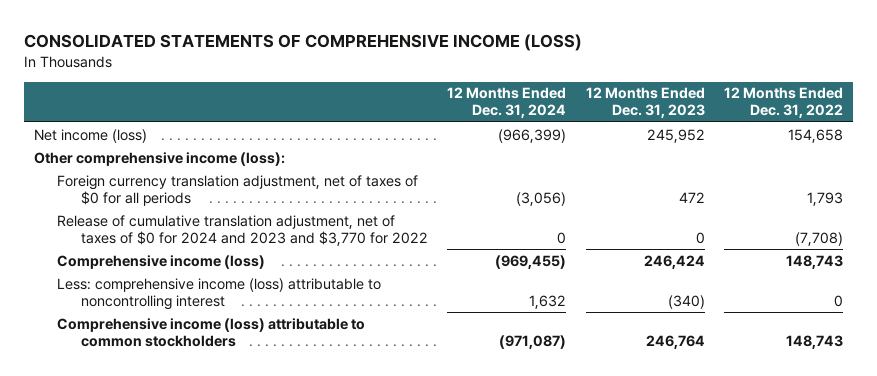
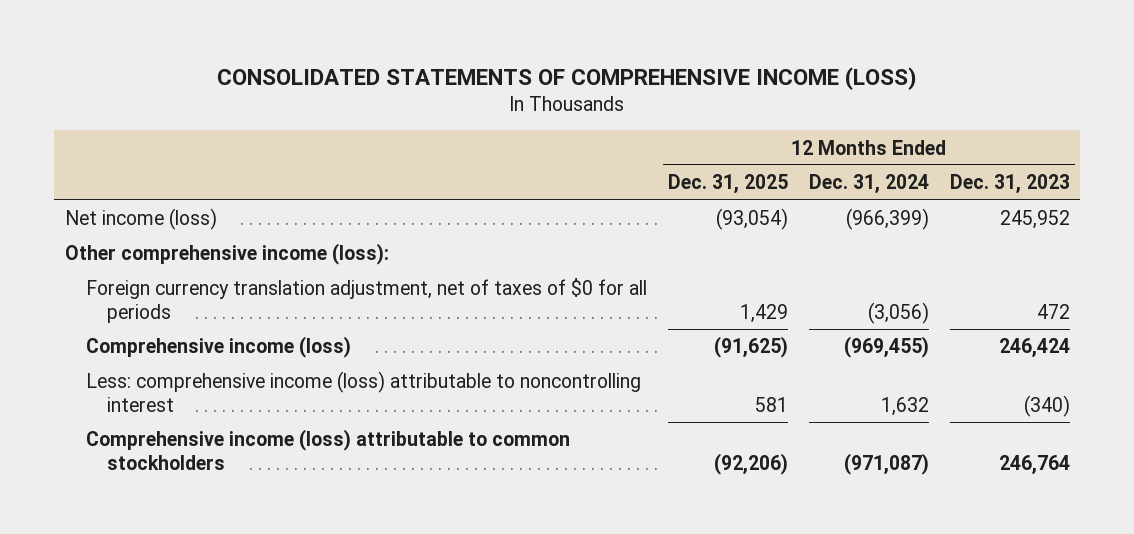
[724,87,844,119] 12 Months Ended Dec. 31, 2022 -> none
none -> [667,174,788,195] Dec. 31, 2025
[57,214,428,246] Release of cumulative translation adjustment, net of taxes of $0 for 2024 and 2023 and $3,770 for 2022 -> none

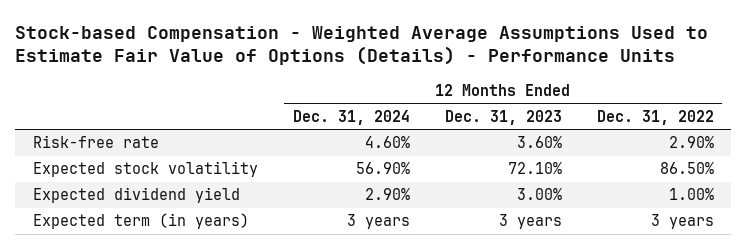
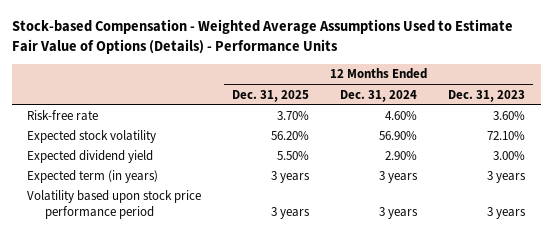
[596,109,714,125] Dec. 31, 2022 -> none
none -> [232,89,310,102] Dec. 31, 2025
none -> [27,190,202,220] Volatility based upon stock price performance period

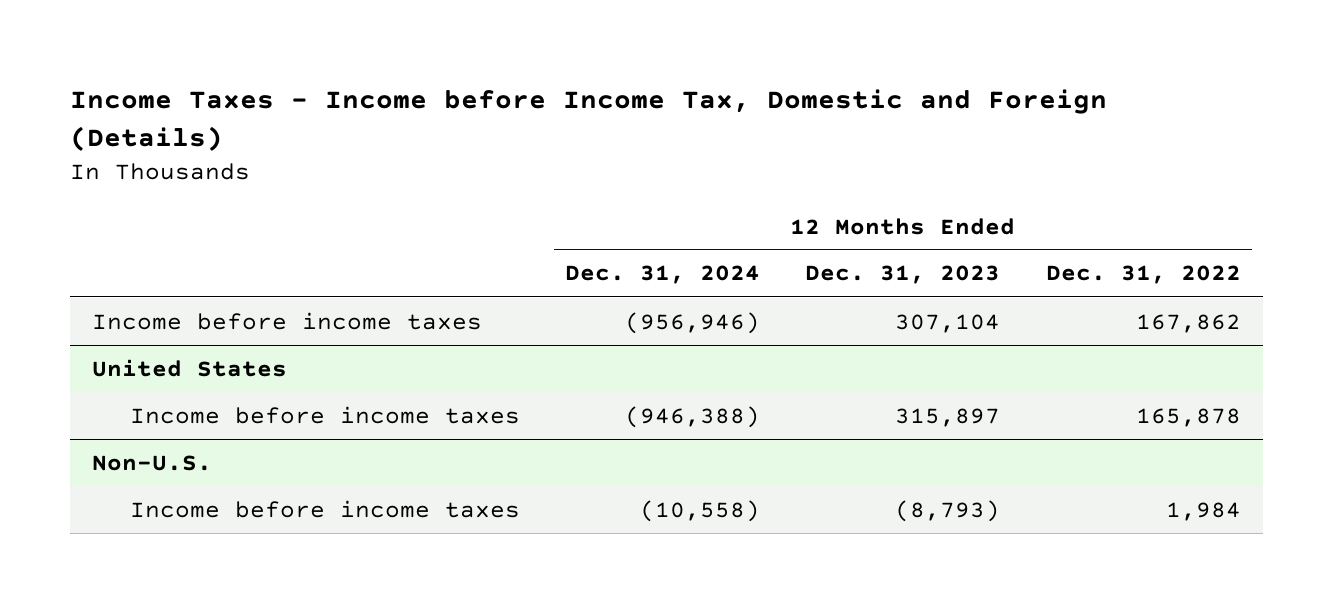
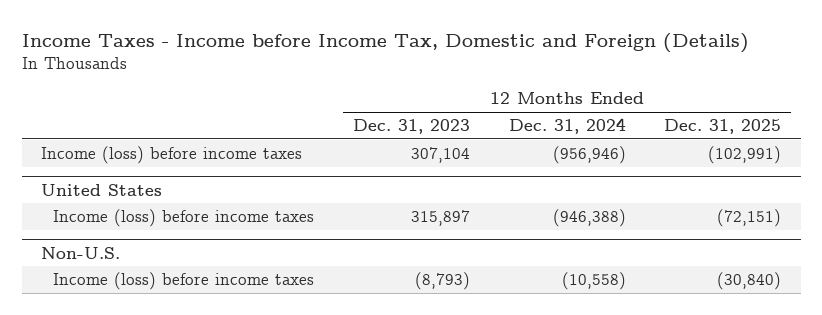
[1045,265,1241,285] Dec. 31, 2022 -> none
none -> [664,118,782,134] Dec. 31, 2025
[92,311,483,330] Income before income taxes -> [41,145,303,164] Income (loss) before income taxes
[129,405,520,424] Income before income taxes -> [53,208,315,227] Income (loss) before income taxes
[129,499,520,518] Income before income taxes -> [53,271,315,290] Income (loss) before income taxes

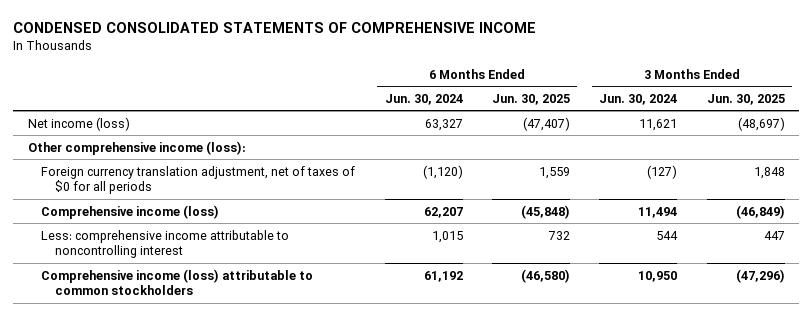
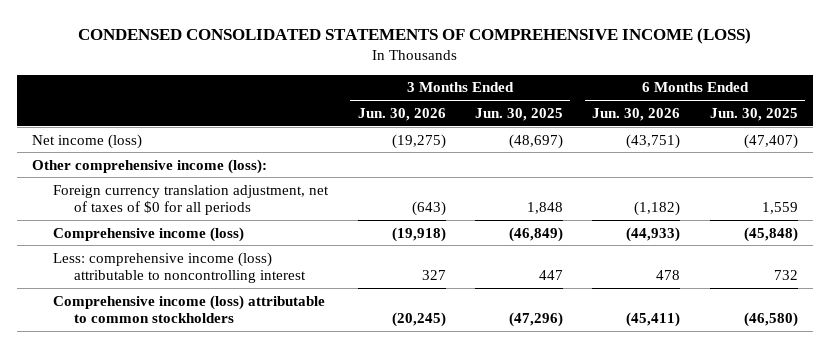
[12,21,536,33] CONDENSED CONSOLIDATED STATEMENTS OF COMPREHENSIVE INCOME -> [77,27,751,44] CONDENSED CONSOLIDATED STATEMENTS OF COMPREHENSIVE INCOME (LOSS)
[384,93,463,105] Jun. 30, 2024 -> none
[599,93,678,105] Jun. 30, 2024 -> none
none -> [357,107,446,121] Jun. 30, 2026
none -> [592,107,681,121] Jun. 30, 2026
[41,229,290,259] Less: comprehensive income attributable to noncontrolling interest -> [53,251,307,284] Less: comprehensive income (loss) attributable to noncontrolling interest

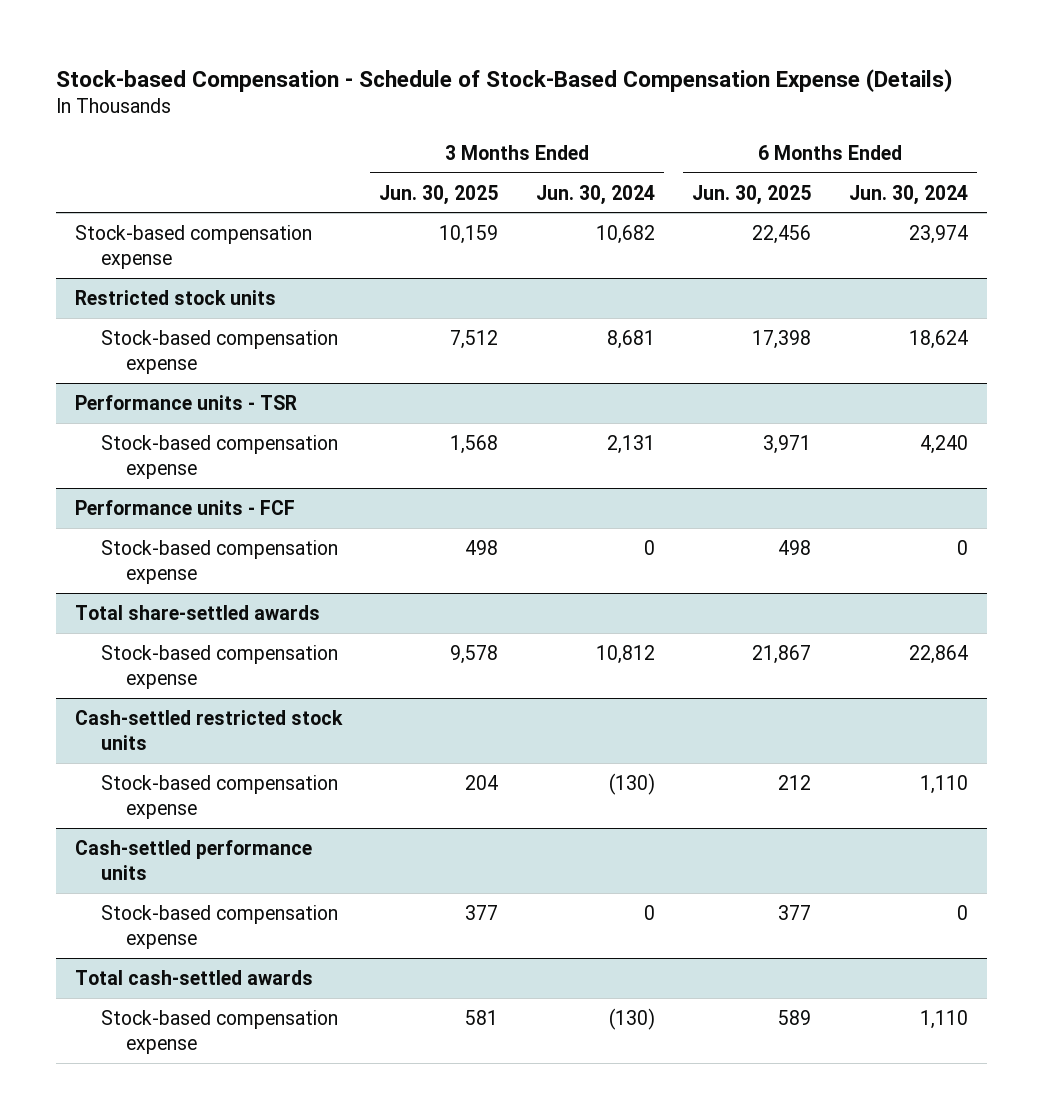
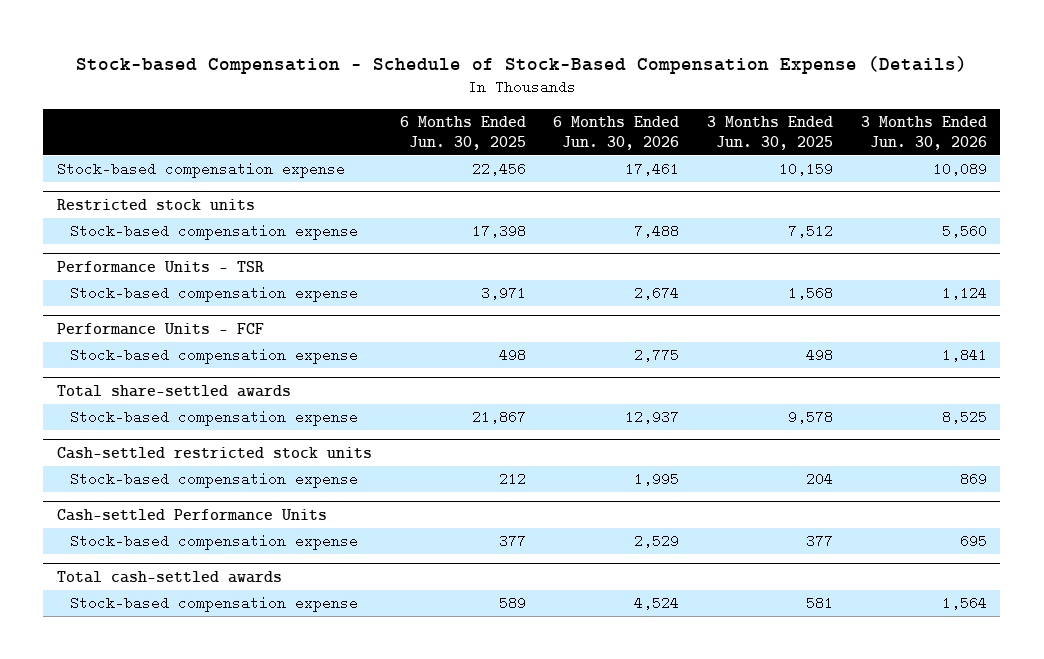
[535,184,655,205] Jun. 30, 2024 -> none
[849,184,969,205] Jun. 30, 2024 -> none
none -> [553,116,680,150] 6 Months Ended Jun. 30, 2026
none -> [860,116,987,150] 3 Months Ended Jun. 30, 2026
[74,394,297,410] Performance units - TSR -> [57,260,265,273] Performance Units - TSR
[74,499,295,515] Performance units - FCF -> [57,322,265,335] Performance Units - FCF
[74,839,312,880] Cash-settled performance units -> [57,508,328,521] Cash-settled Performance Units

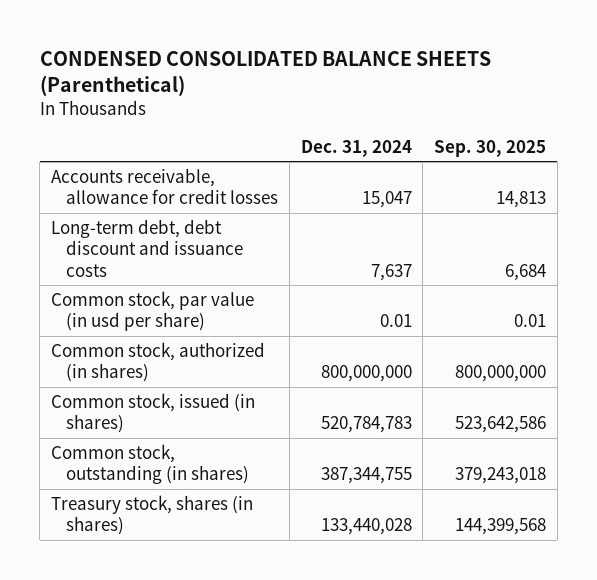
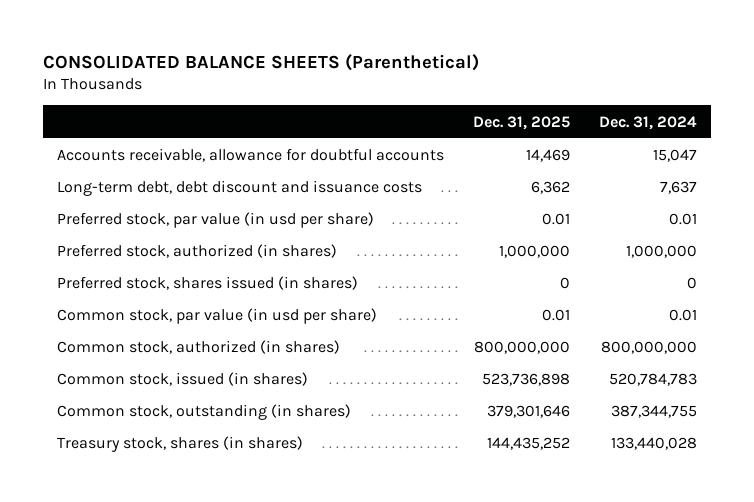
[39,51,491,97] CONDENSED CONSOLIDATED BALANCE SHEETS (Parenthetical) -> [42,53,479,71] CONSOLIDATED BALANCE SHEETS (Parenthetical)
[434,140,547,158] Sep. 30, 2025 -> none
none -> [472,115,570,130] Dec. 31, 2025
[50,167,279,205] Accounts receivable, allowance for credit losses -> [56,148,444,163] Accounts receivable, allowance for doubtful accounts
none -> [56,212,374,229] Preferred stock, par value (in usd per share)
none -> [56,244,337,259] Preferred stock, authorized (in shares)
none -> [56,276,358,291] Preferred stock, shares issued (in shares)

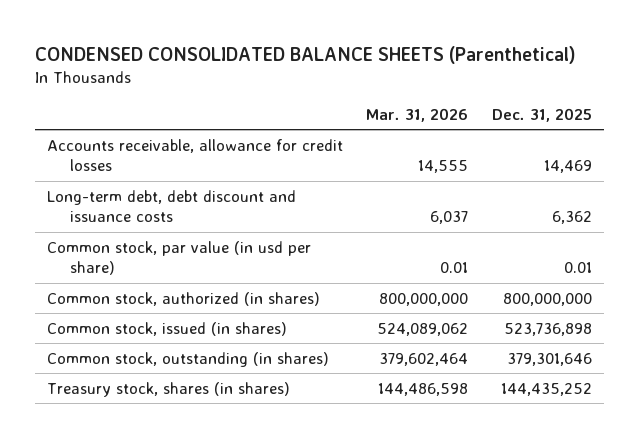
[42,53,479,71] CONSOLIDATED BALANCE SHEETS (Parenthetical) -> [35,45,577,64] CONDENSED CONSOLIDATED BALANCE SHEETS (Parenthetical)
[598,115,697,130] Dec. 31, 2024 -> none
none -> [366,107,469,122] Mar. 31, 2026
[56,148,444,163] Accounts receivable, allowance for doubtful accounts -> [47,138,344,172] Accounts receivable, allowance for credit losses
[56,212,374,229] Preferred stock, par value (in usd per share) -> none
[56,244,337,259] Preferred stock, authorized (in shares) -> none
[56,276,358,291] Preferred stock, shares issued (in shares) -> none

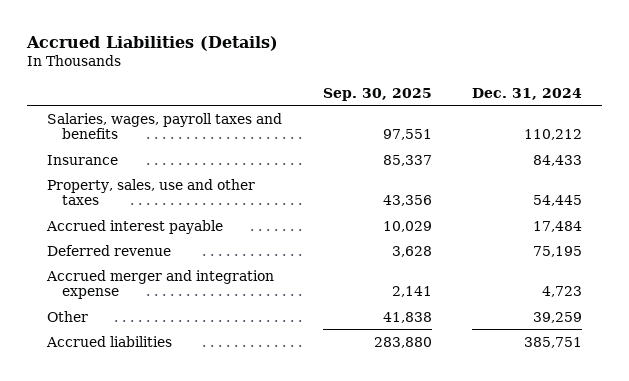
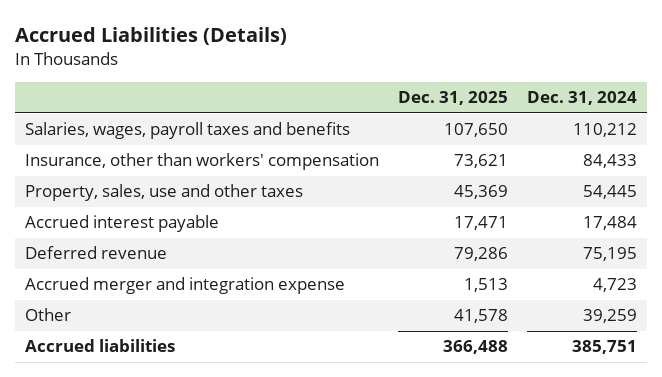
[322,87,432,101] Sep. 30, 2025 -> none
none -> [398,91,509,106] Dec. 31, 2025
[47,154,119,165] Insurance -> [24,153,379,171] Insurance, other than workers' compensation

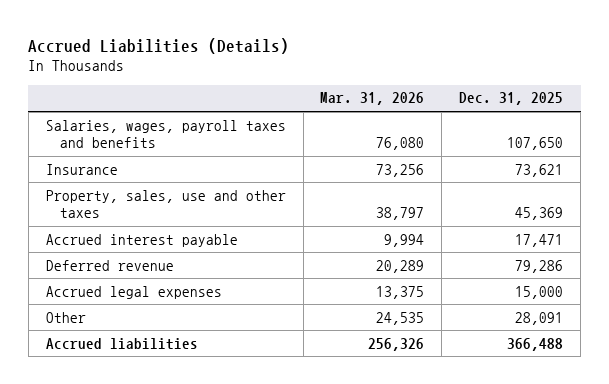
[527,91,638,106] Dec. 31, 2024 -> none
none -> [320,92,425,106] Mar. 31, 2026
[24,153,379,171] Insurance, other than workers' compensation -> [45,163,118,175] Insurance
[24,277,345,295] Accrued merger and integration expense -> none
none -> [45,285,222,299] Accrued legal expenses
[454,309,509,324] 41,578 -> [515,311,564,325] 28,091

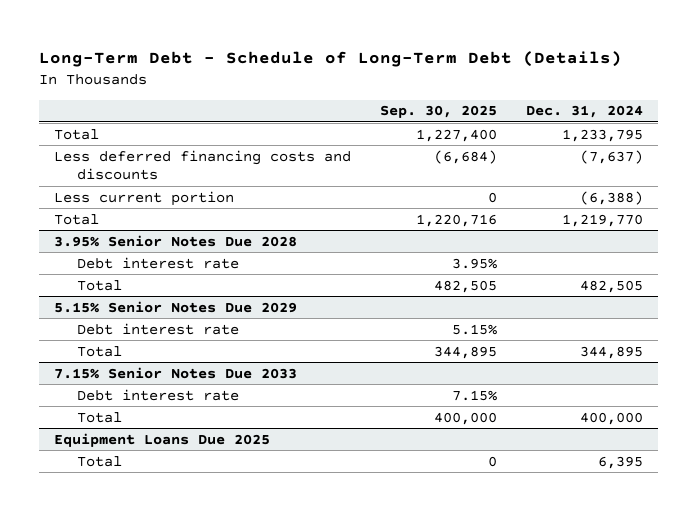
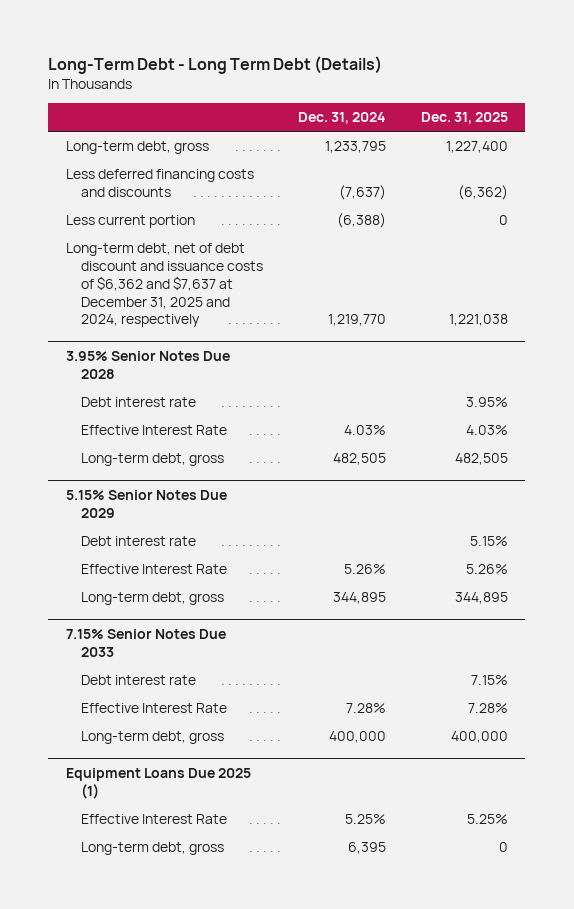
[39,51,623,68] Long-Term Debt - Schedule of Long-Term Debt (Details) -> [48,56,383,75] Long-Term Debt - Long Term Debt (Details)
[380,105,498,119] Sep. 30, 2025 -> none
none -> [420,112,508,125] Dec. 31, 2025
[54,128,100,140] Total -> [65,141,209,155] Long-term debt, gross
[54,213,100,225] Total -> [65,243,264,328] Long-term debt, net of debt discount and issuance costs of $6,362 and $7,637 at December 31, 2025 and 2024, respectively
none -> [81,425,228,436] Effective Interest Rate
[77,279,123,291] Total -> [81,453,225,467] Long-term debt, gross
none -> [81,564,228,575] Effective Interest Rate
[77,345,123,357] Total -> [81,592,225,606] Long-term debt, gross
none -> [81,703,228,714] Effective Interest Rate
[77,411,123,423] Total -> [81,731,225,745] Long-term debt, gross
[54,432,271,447] Equipment Loans Due 2025 -> [65,767,251,799] Equipment Loans Due 2025 (1)
none -> [81,814,228,825] Effective Interest Rate
[77,455,123,467] Total -> [81,842,225,856] Long-term debt, gross

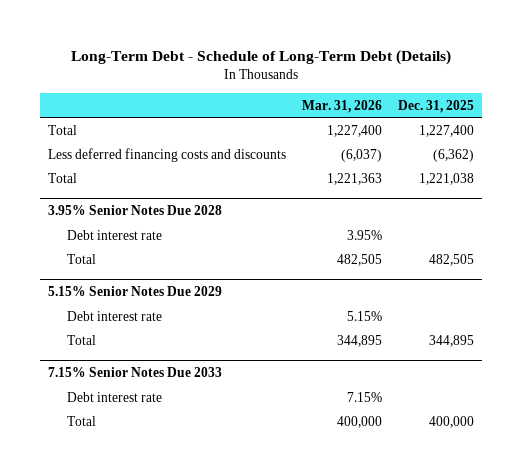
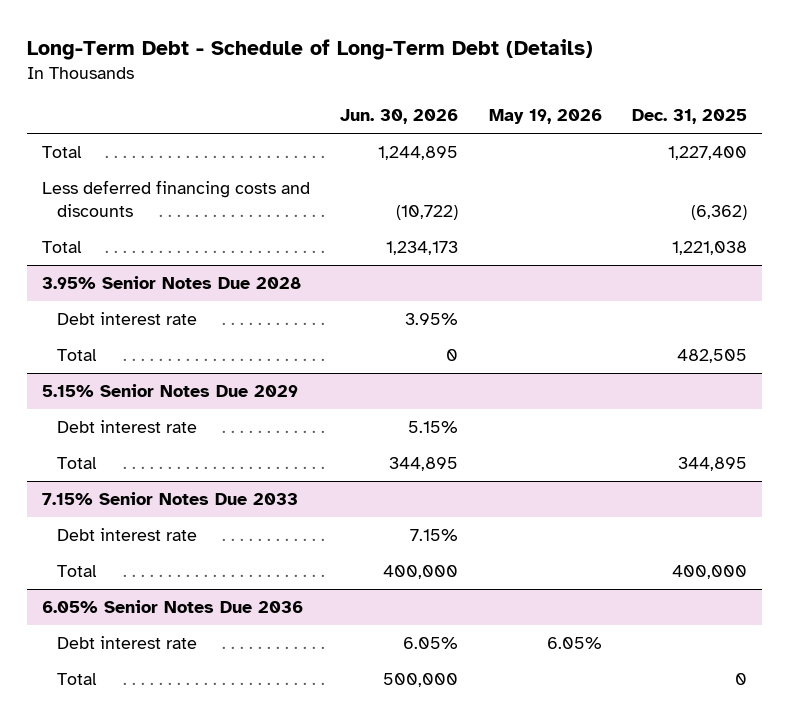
[301,99,382,113] Mar. 31, 2026 -> none
none -> [340,108,459,124] Jun. 30, 2026
none -> [488,108,602,124] May 19, 2026
none -> [41,600,303,614] 6.05% Senior Notes Due 2036
none -> [57,636,198,650] Debt interest rate
none -> [57,673,98,686] Total

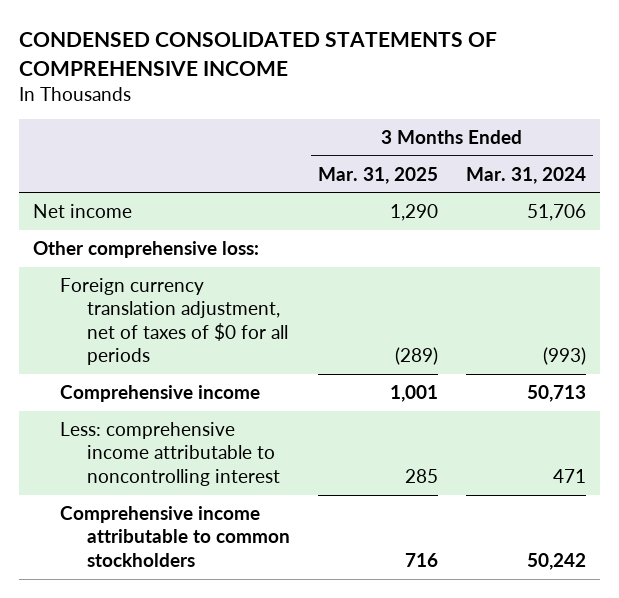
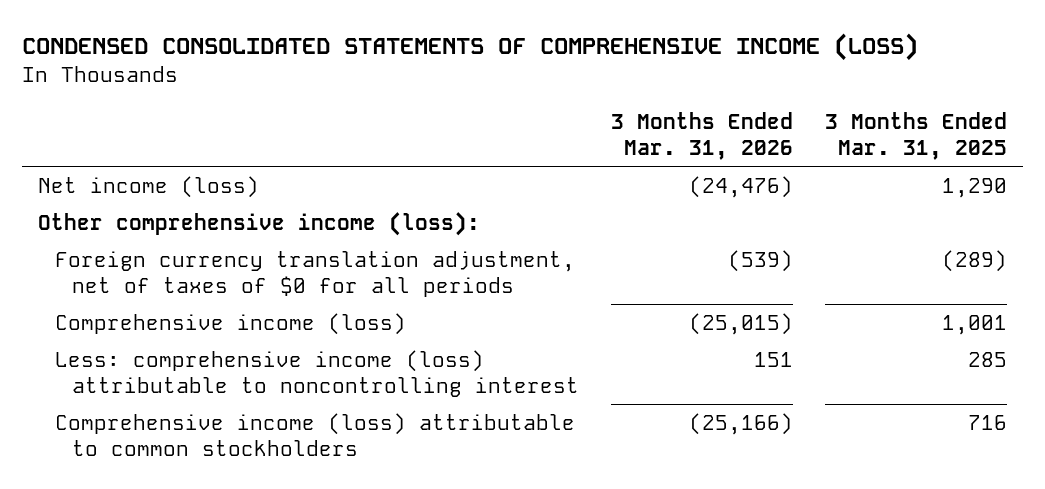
[18,32,497,76] CONDENSED CONSOLIDATED STATEMENTS OF COMPREHENSIVE INCOME -> [21,33,918,62] CONDENSED CONSOLIDATED STATEMENTS OF COMPREHENSIVE INCOME (LOSS)
[466,166,587,184] Mar. 31, 2024 -> none
none -> [610,111,793,160] 3 Months Ended Mar. 31, 2026
[32,203,132,218] Net income -> [37,175,259,198] Net income (loss)
[32,240,259,258] Other comprehensive loss: -> [37,211,480,236] Other comprehensive income (loss):
[59,384,260,402] Comprehensive income -> [55,312,407,335] Comprehensive income (loss)
[59,421,280,486] Less: comprehensive income attributable to noncontrolling interest -> [55,349,580,398] Less: comprehensive income (loss) attributable to noncontrolling interest
[59,505,290,567] Comprehensive income attributable to common stockholders -> [55,412,576,457] Comprehensive income (loss) attributable to common stockholders

